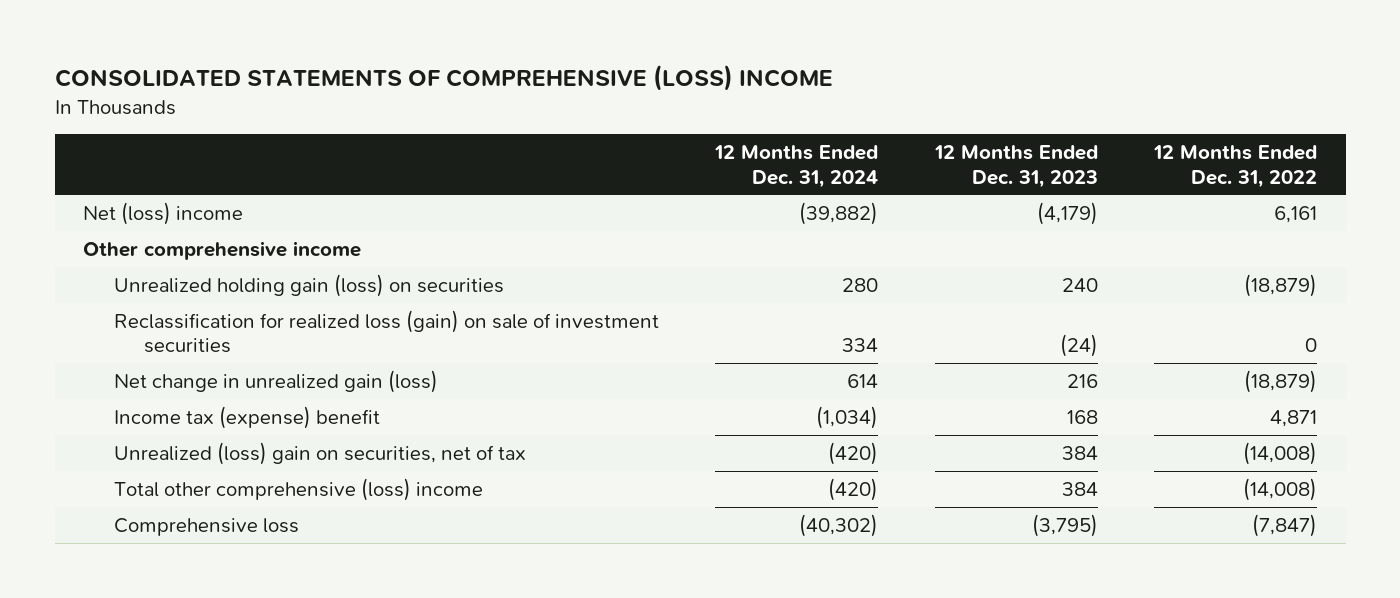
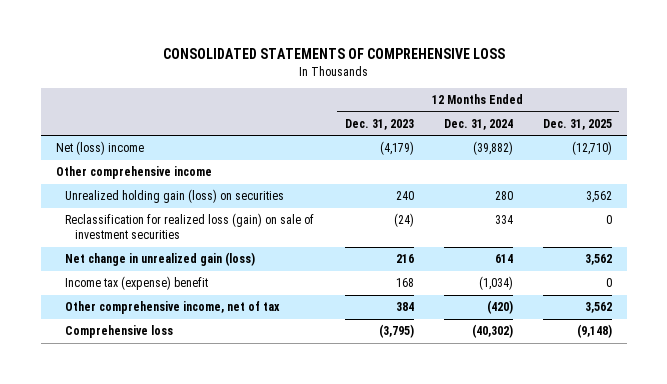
[54,65,833,92] CONSOLIDATED STATEMENTS OF COMPREHENSIVE (LOSS) INCOME -> [162,48,505,60] CONSOLIDATED STATEMENTS OF COMPREHENSIVE LOSS
[1153,145,1318,188] 12 Months Ended Dec. 31, 2022 -> none
none -> [542,118,612,130] Dec. 31, 2025
[113,477,483,501] Total other comprehensive (loss) income -> none
[113,441,526,465] Unrealized (loss) gain on securities, net of tax -> [65,301,281,315] Other comprehensive income, net of tax

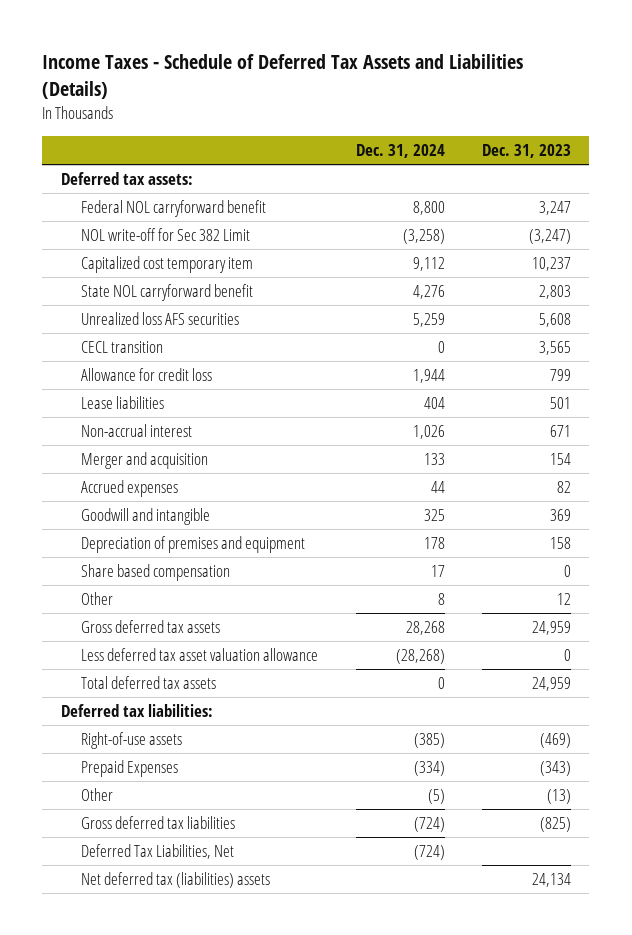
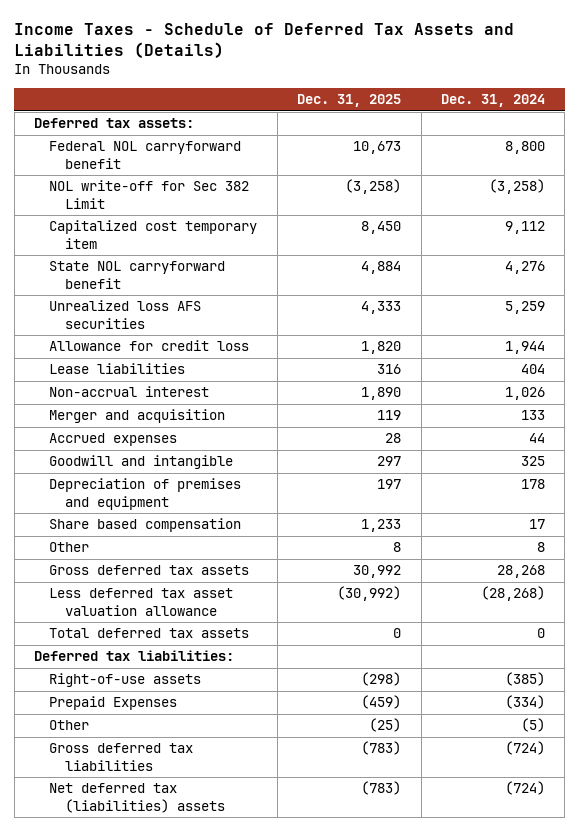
[481,144,571,159] Dec. 31, 2023 -> none
none -> [297,94,402,108] Dec. 31, 2025
[81,341,164,354] CECL transition -> none
[81,872,271,889] Net deferred tax (liabilities) assets -> none
[81,844,235,860] Deferred Tax Liabilities, Net -> [49,783,225,813] Net deferred tax (liabilities) assets

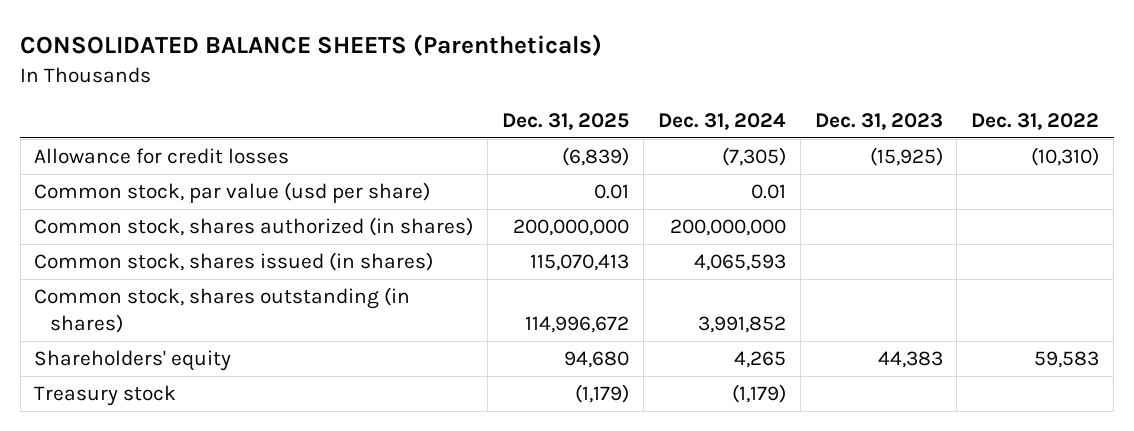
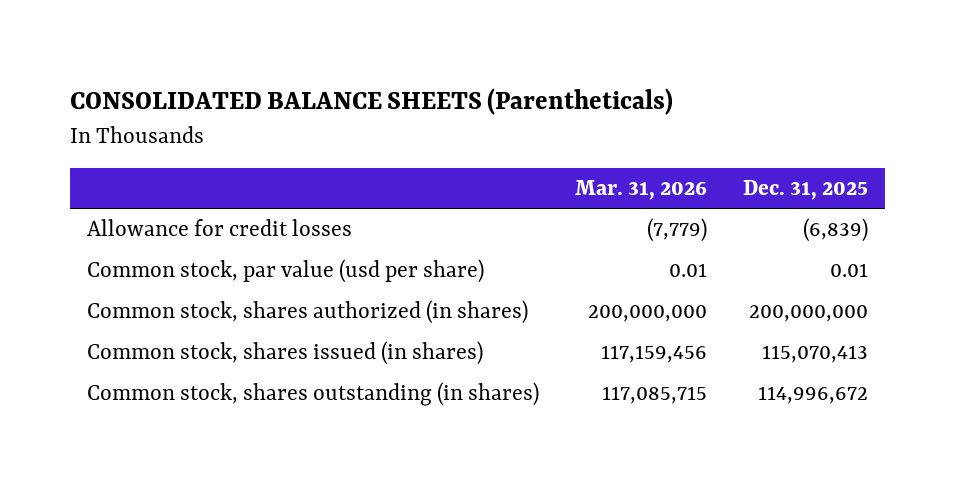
[657,113,786,131] Dec. 31, 2024 -> none
[814,113,943,131] Dec. 31, 2023 -> none
[971,113,1100,131] Dec. 31, 2022 -> none
none -> [574,180,707,201] Mar. 31, 2026
[34,350,232,372] Shareholders' equity -> none
[34,385,177,407] Treasury stock -> none

